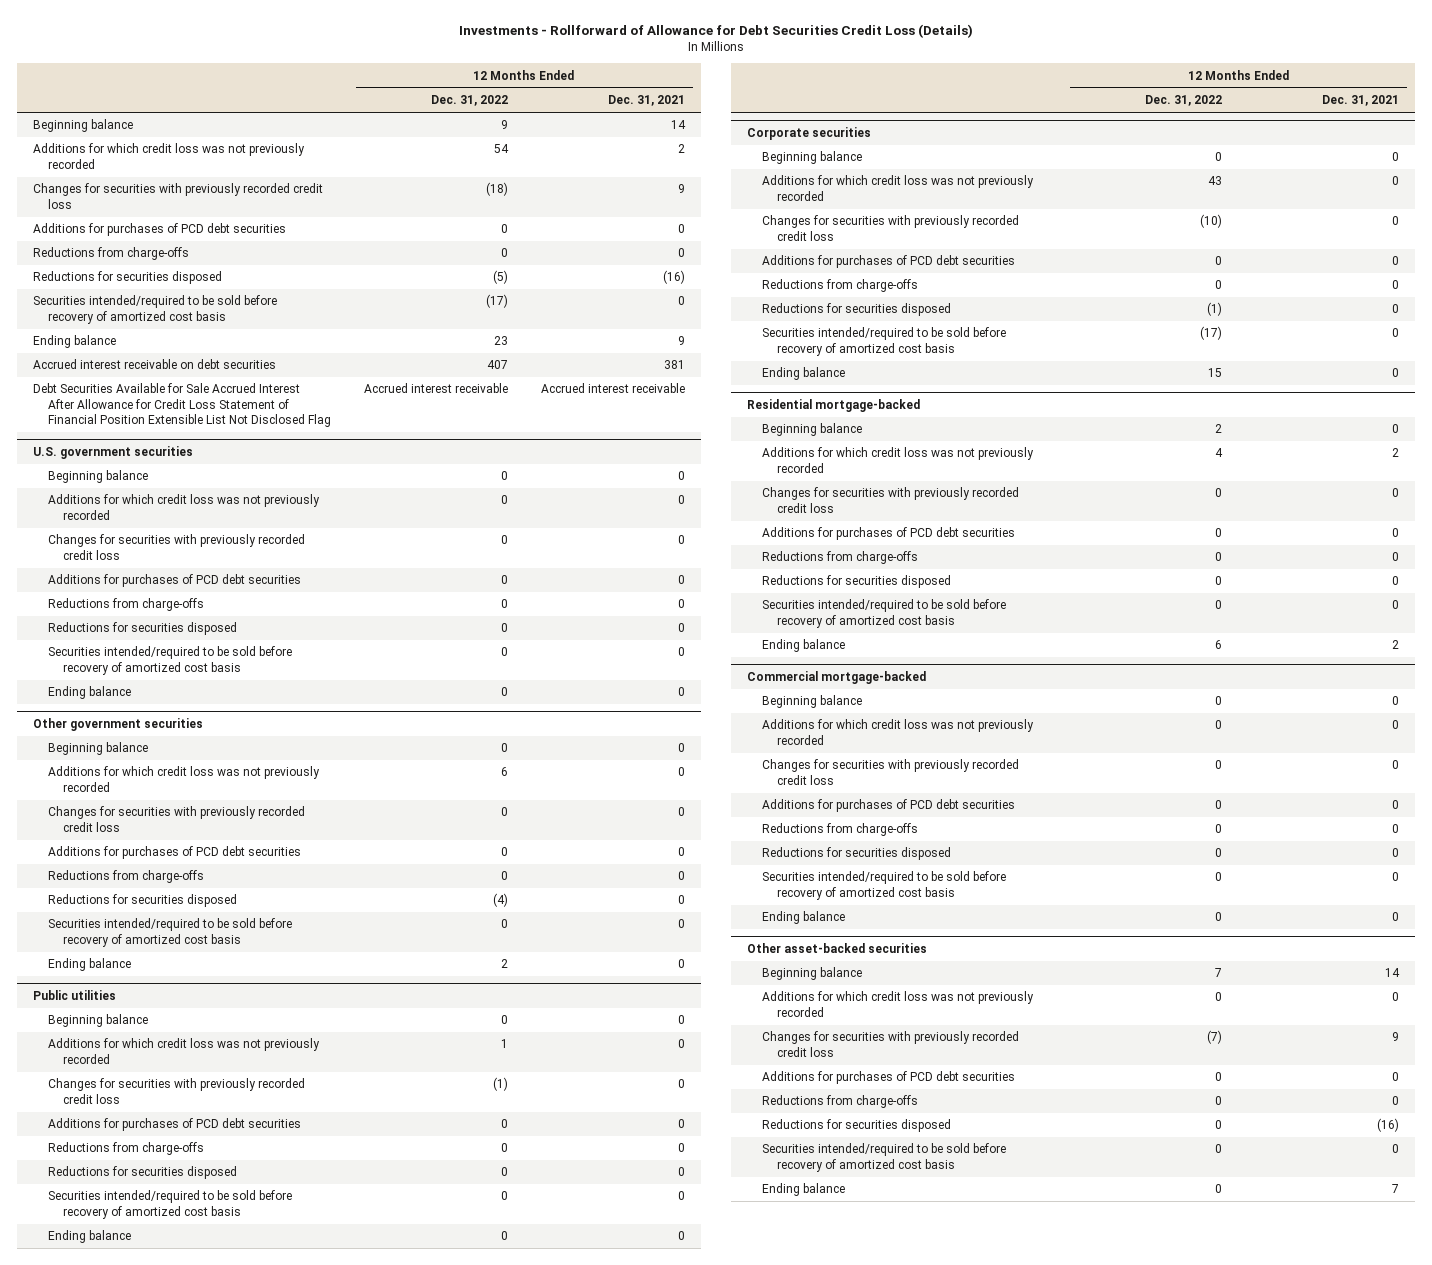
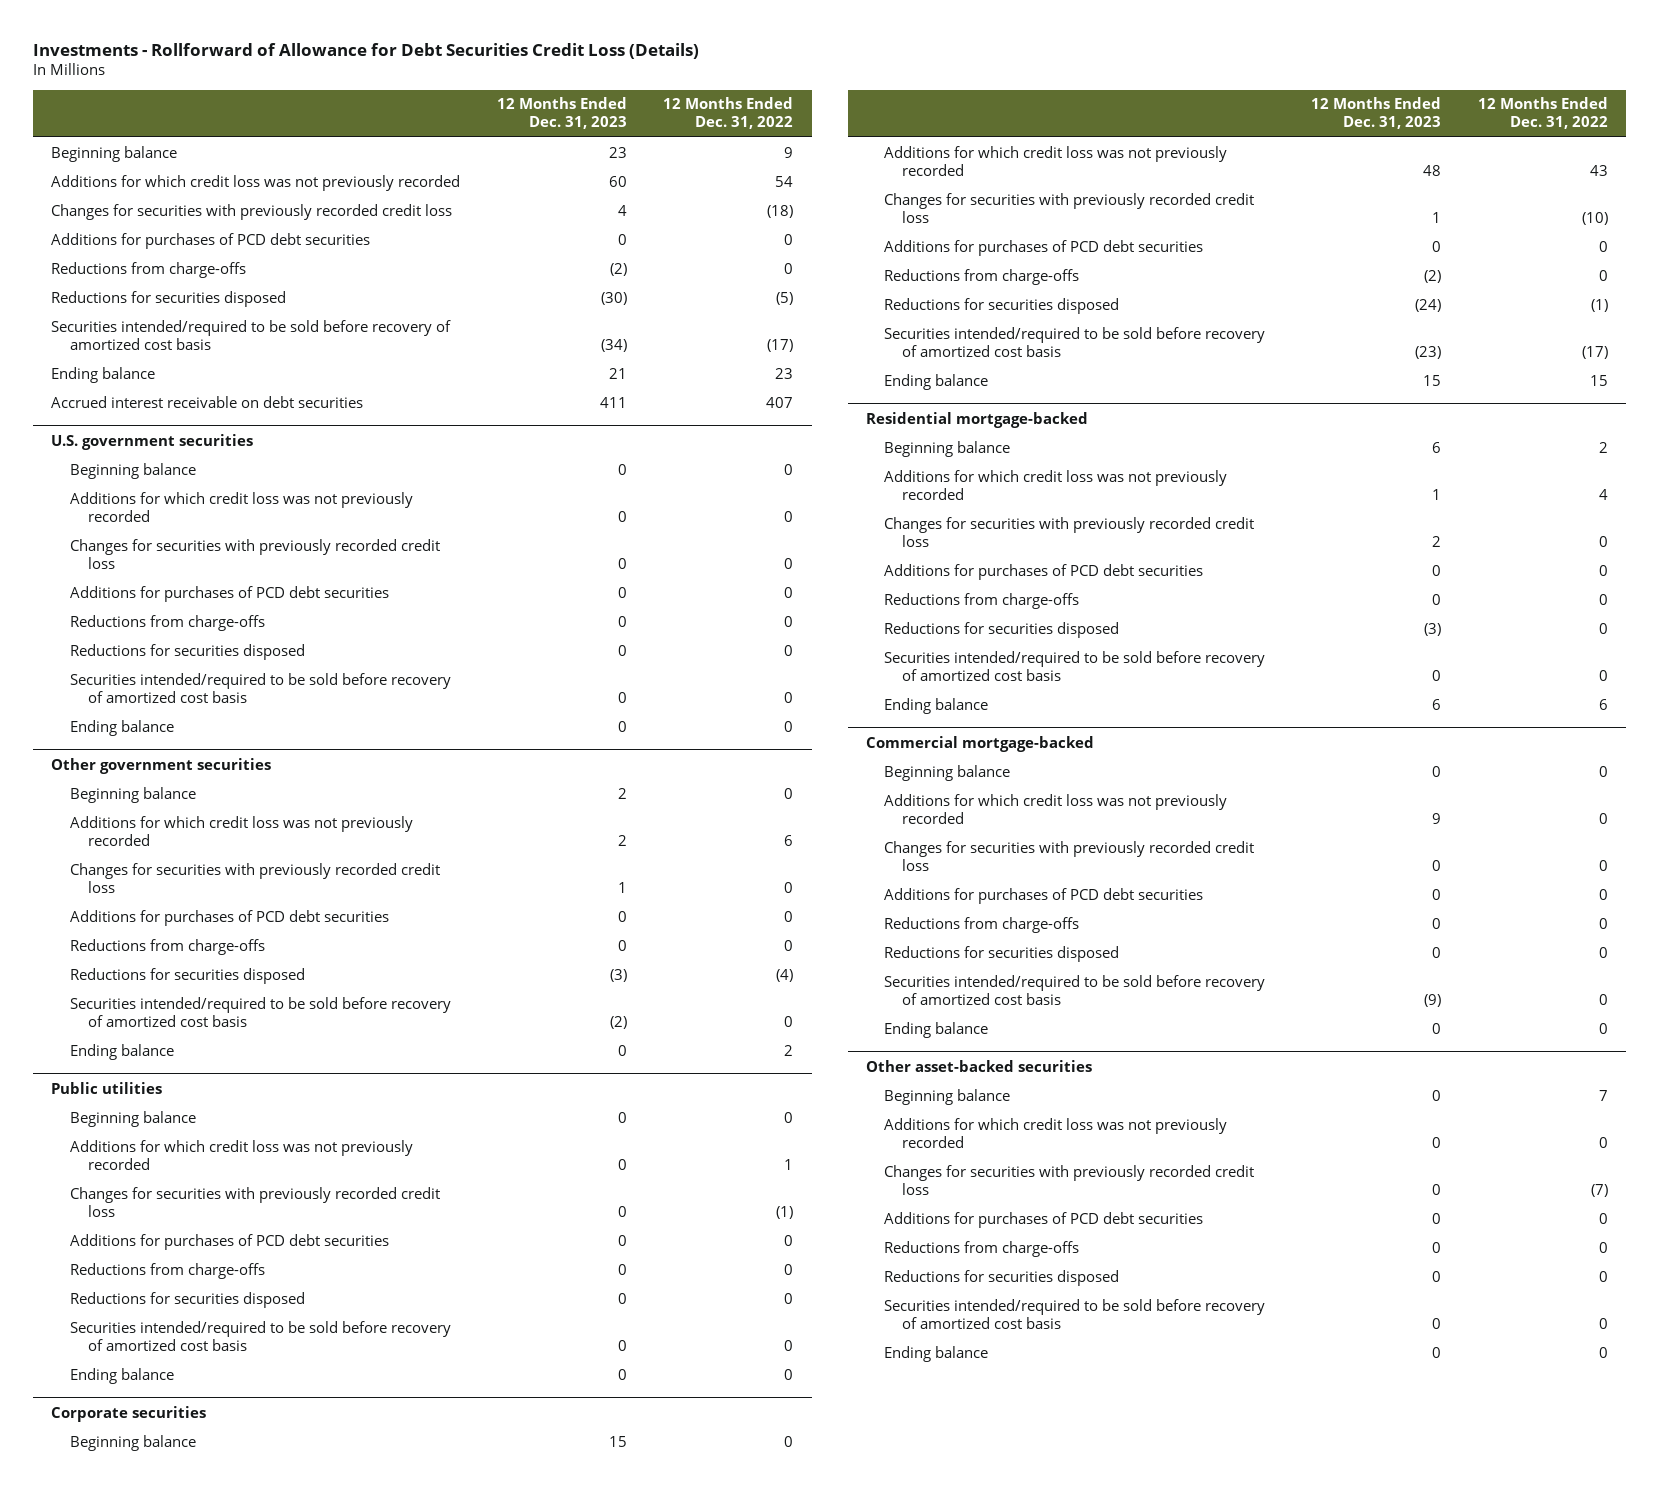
[607,95,685,107] Dec. 31, 2021 -> none
none -> [496,97,627,130] 12 Months Ended Dec. 31, 2023
[33,383,331,428] Debt Securities Available for Sale Accrued Interest After Allowance for Credit Loss Statement of Financial Position Extensible List Not Disclosed Flag -> none

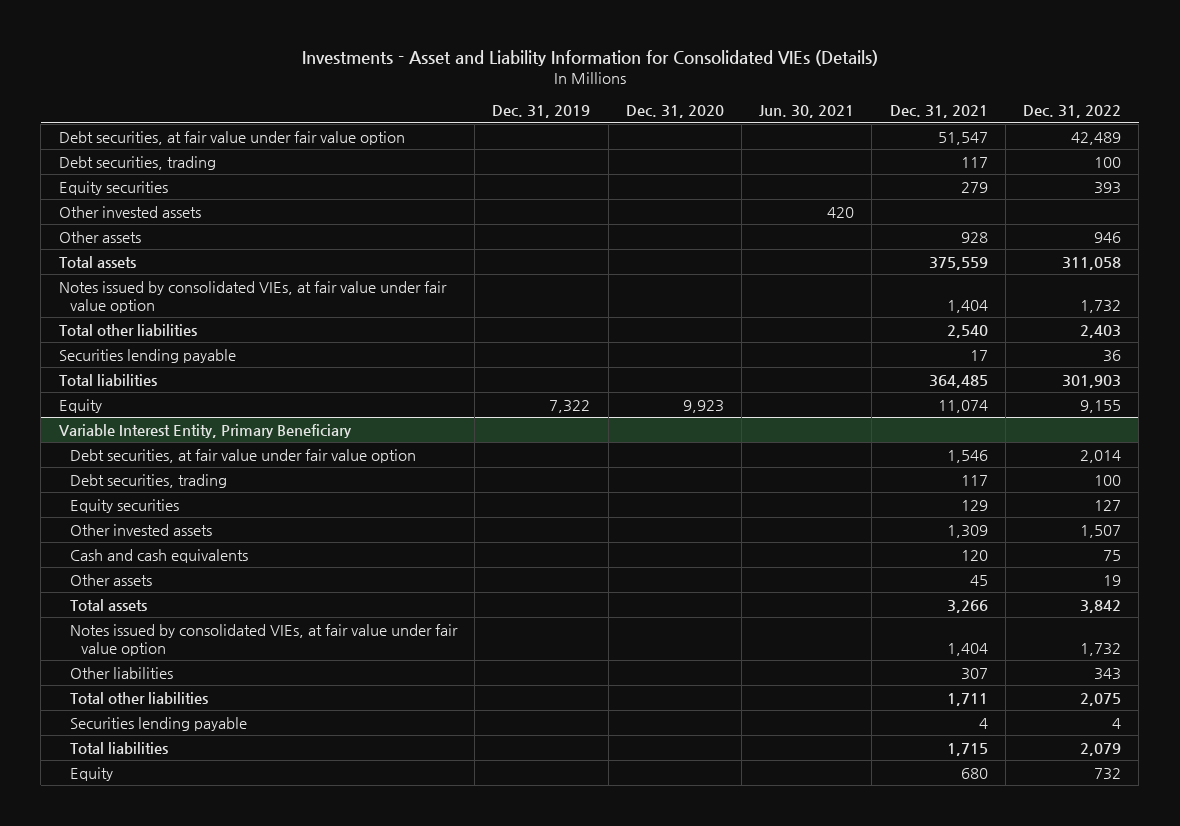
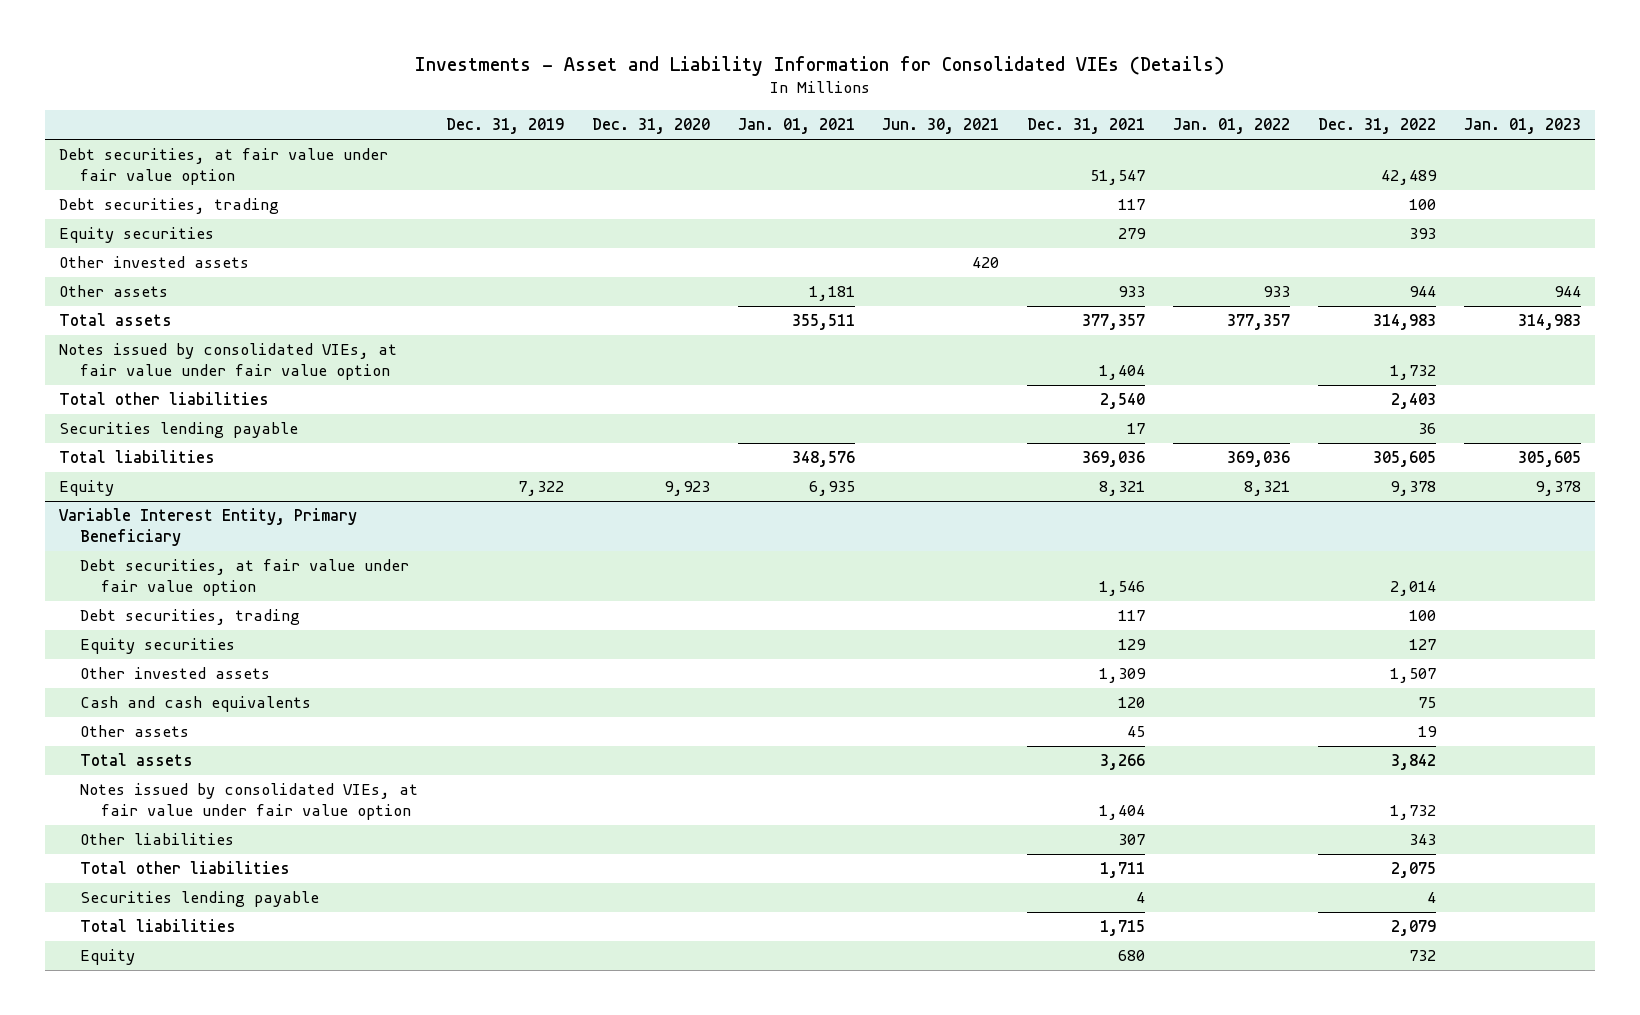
none -> [737,118,855,135] Jan. 01, 2021
none -> [1173,118,1291,135] Jan. 01, 2022
none -> [1464,118,1582,135] Jan. 01, 2023
[960,231,988,243] 928 -> [1118,286,1146,298] 933
[1094,231,1122,243] 946 -> [1409,286,1437,298] 944
[928,256,988,270] 375,559 -> [1082,314,1146,331] 377,357
[1062,256,1122,270] 311,058 -> [1373,314,1437,331] 314,983
[928,374,988,388] 364,485 -> [1082,451,1146,468] 369,036
[1062,374,1122,388] 301,903 -> [1373,451,1437,468] 305,605
[937,399,988,413] 11,074 -> [1099,481,1146,497] 8,321
[1080,399,1122,413] 9,155 -> [1390,481,1437,497] 9,378

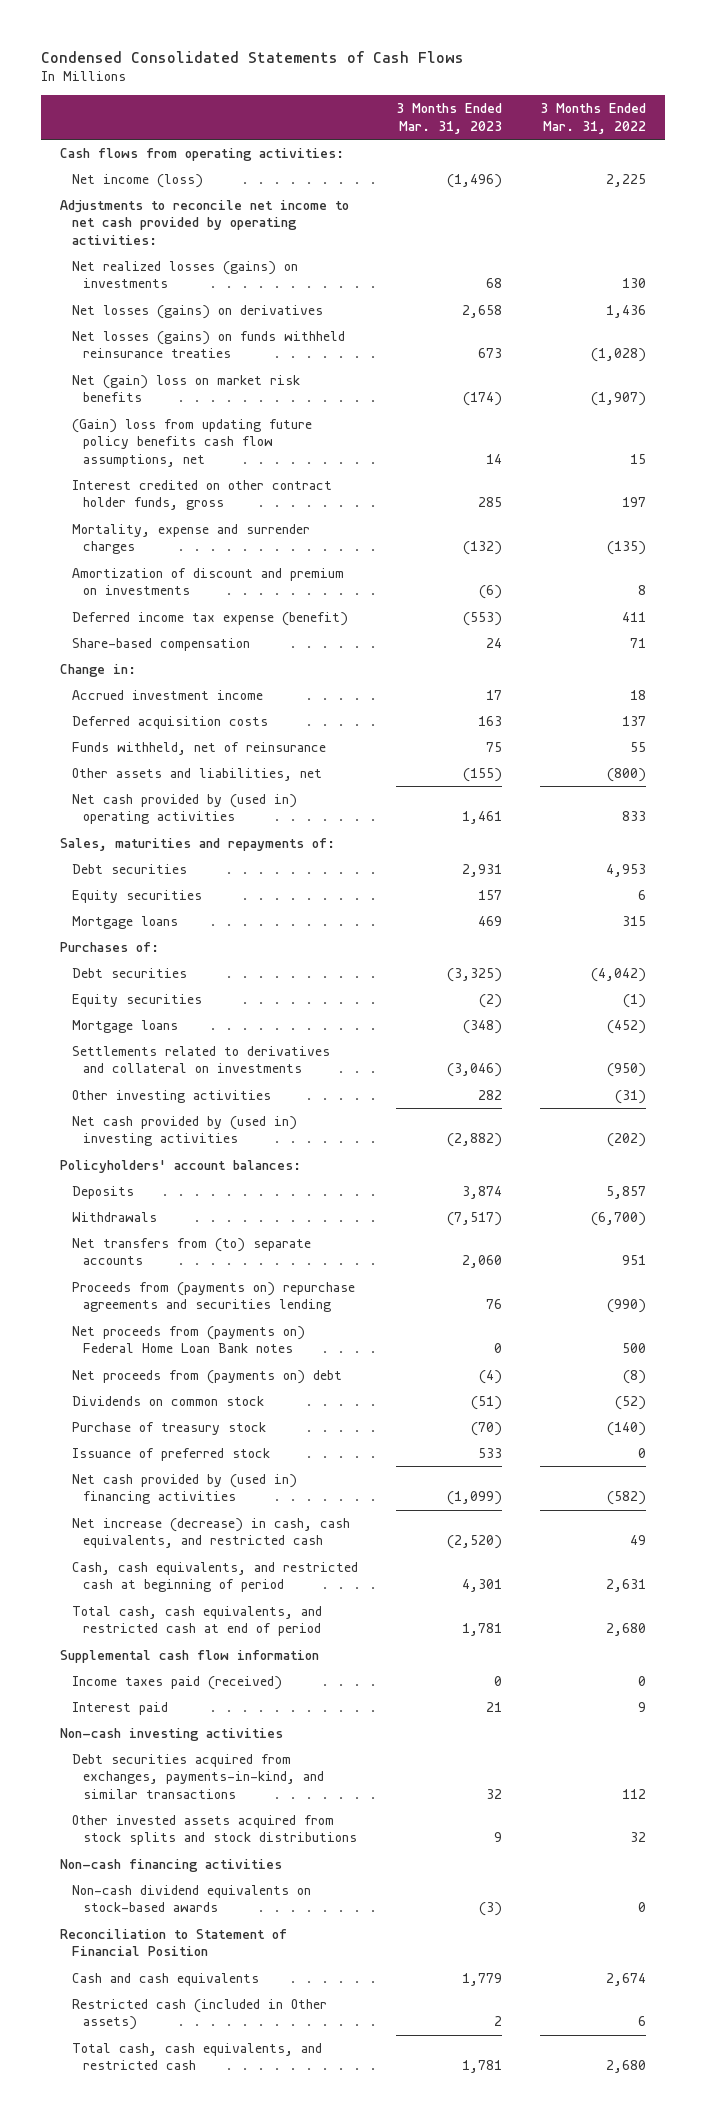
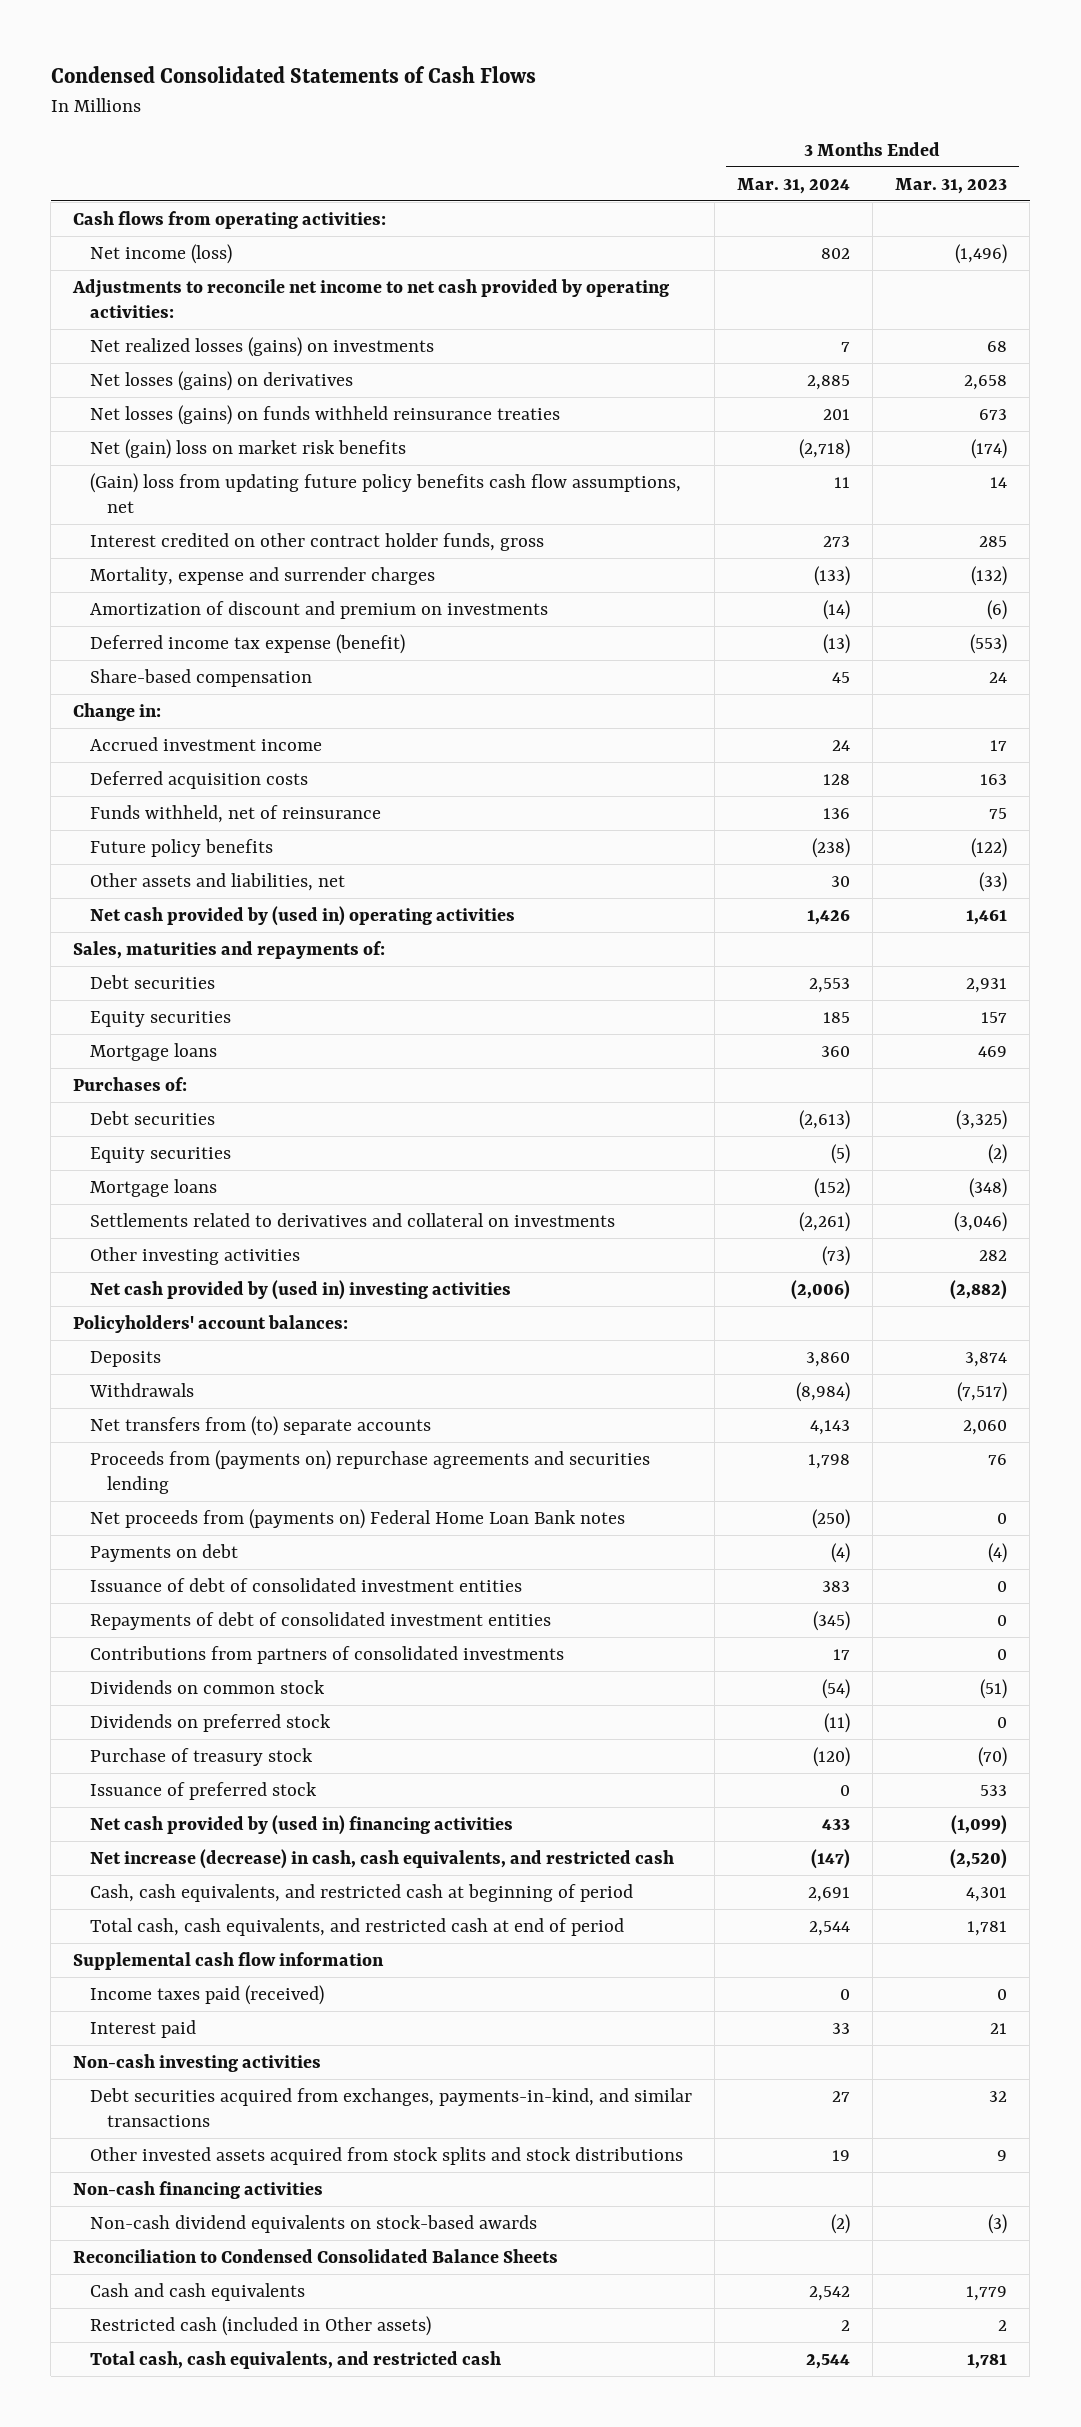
[540,103,647,134] 3 Months Ended Mar. 31, 2022 -> none
none -> [737,177,851,194] Mar. 31, 2024
none -> [90,838,274,857] Future policy benefits
[462,767,502,782] (155) -> [979,871,1008,892] (33)
[71,1369,342,1384] Net proceeds from (payments on) debt -> [90,1543,239,1562] Payments on debt
none -> [90,1577,523,1592] Issuance of debt of consolidated investment entities
none -> [90,1611,552,1630] Repayments of debt of consolidated investment entities
none -> [90,1645,565,1664] Contributions from partners of consolidated investments
none -> [90,1713,332,1732] Dividends on preferred stock
[60,1928,288,1957] Reconciliation to Statement of Financial Position -> [73,2248,559,2263] Reconciliation to Condensed Consolidated Balance Sheets

